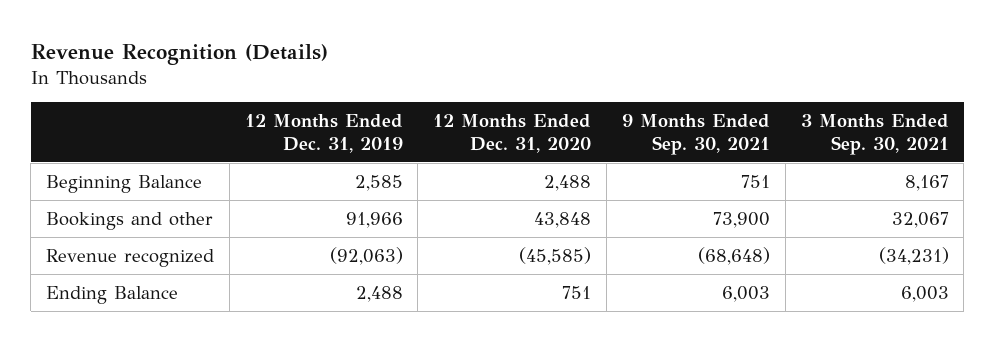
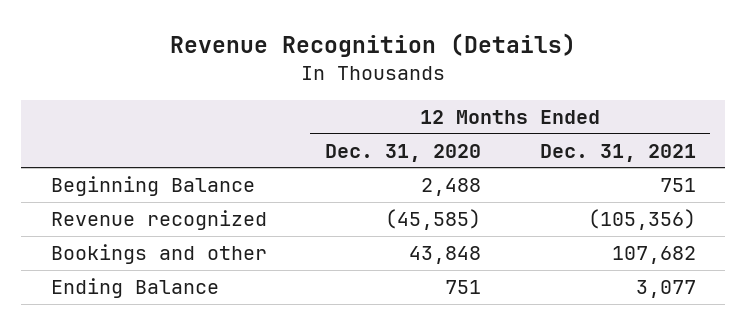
[244,113,403,153] 12 Months Ended Dec. 31, 2019 -> none
[621,113,770,155] 9 Months Ended Sep. 30, 2021 -> none
[800,113,949,155] 3 Months Ended Sep. 30, 2021 -> none
none -> [539,143,696,162] Dec. 31, 2021
[45,211,213,230] Bookings and other -> [50,244,267,265] Bookings and other

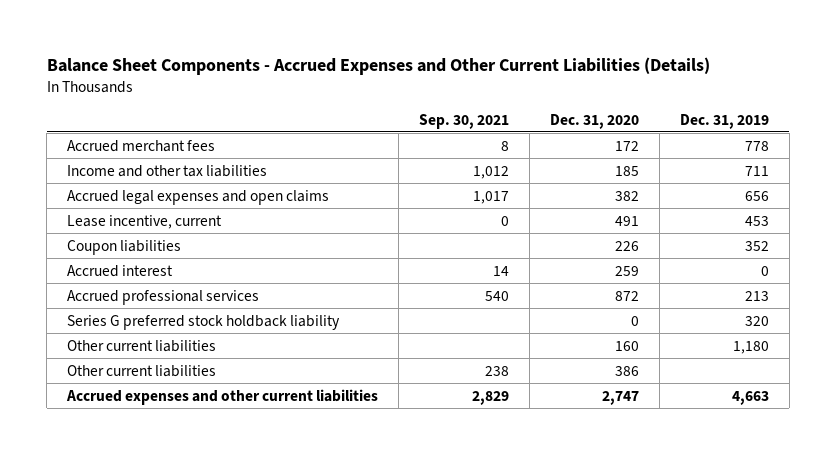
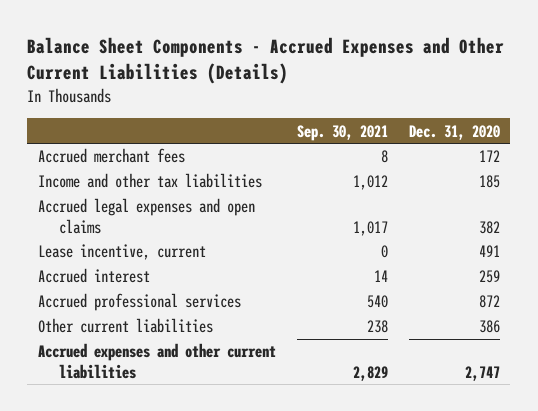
[679,113,769,129] Dec. 31, 2019 -> none
[67,239,182,255] Coupon liabilities -> none
[67,314,341,330] Series G preferred stock holdback liability -> none
[67,339,217,352] Other current liabilities -> none

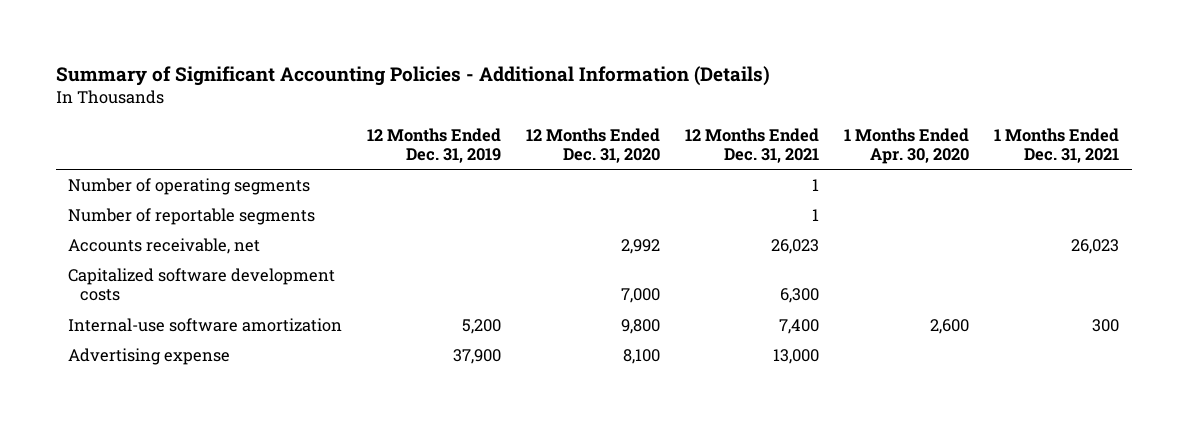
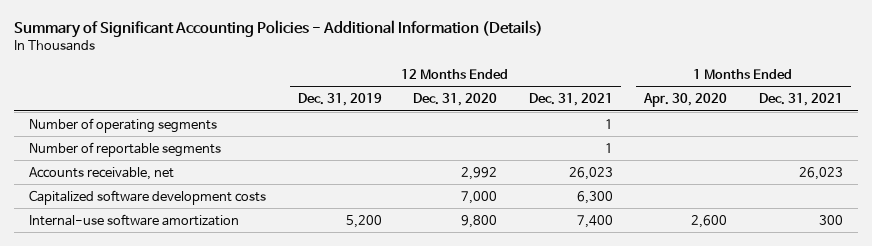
[68,347,231,365] Advertising expense -> none

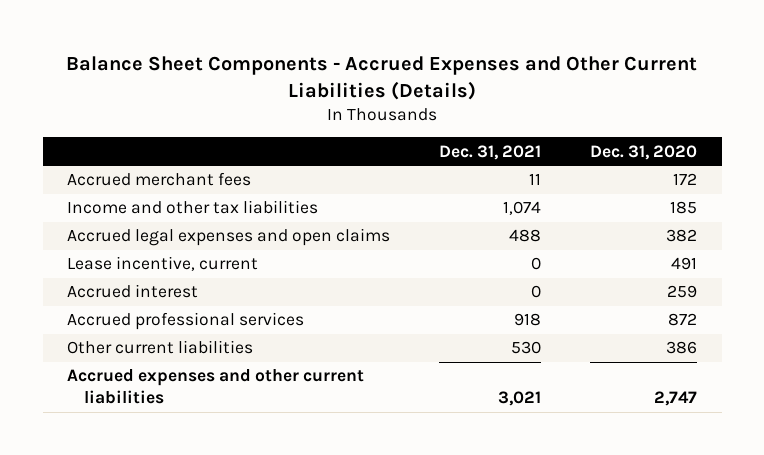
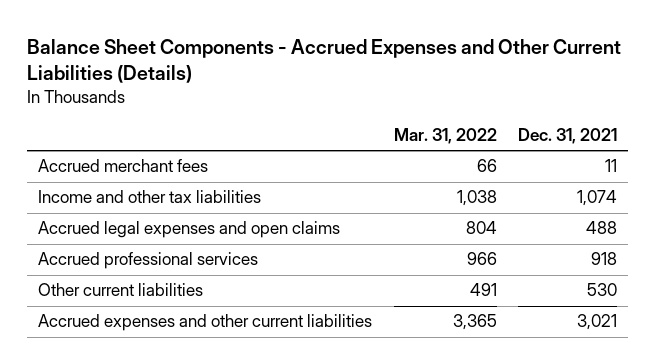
[590,144,698,160] Dec. 31, 2020 -> none
none -> [393,127,497,144] Mar. 31, 2022
[67,256,259,272] Lease incentive, current -> none
[67,284,199,299] Accrued interest -> none

